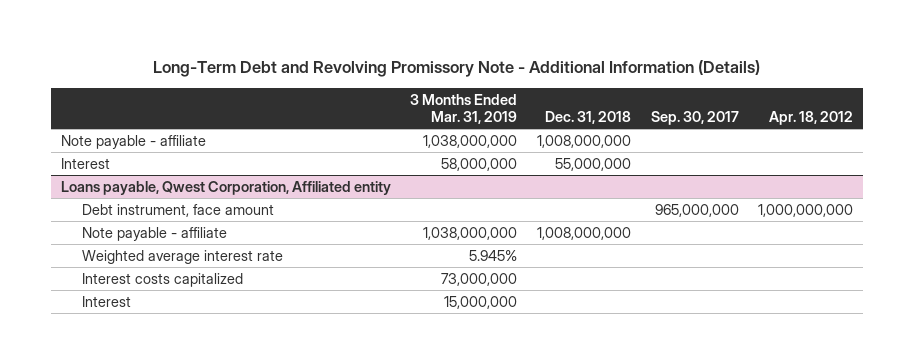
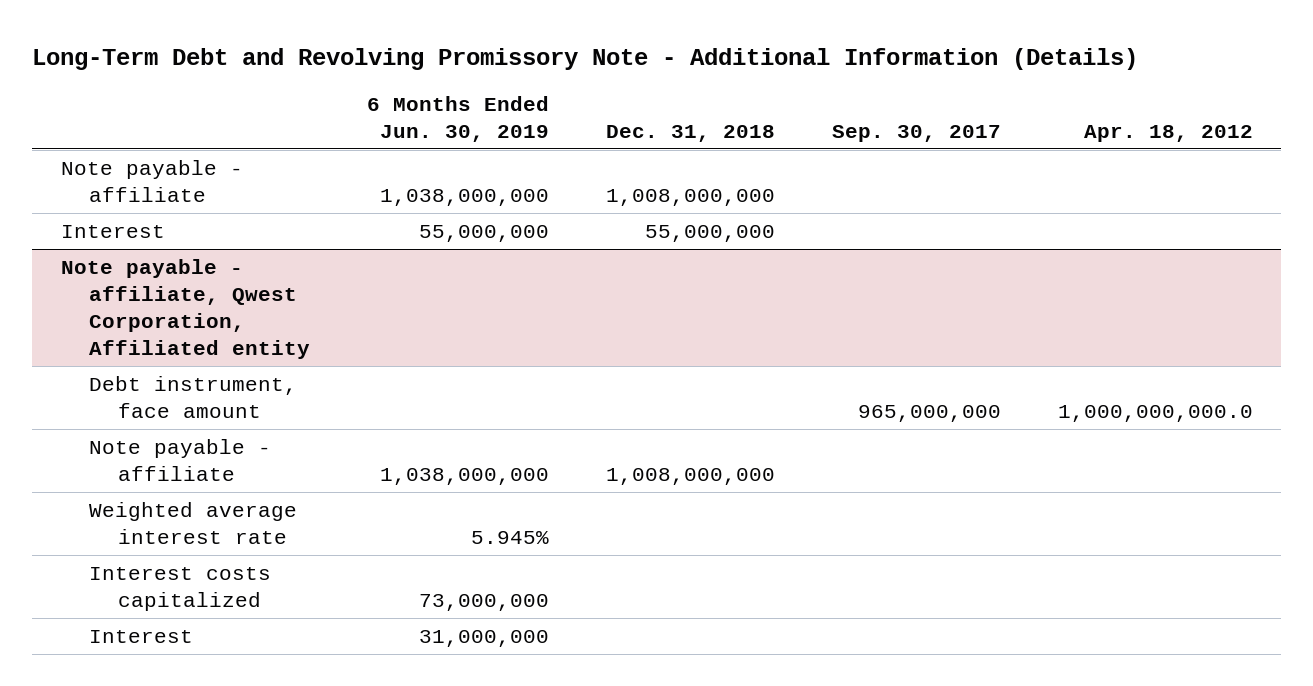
[410,93,518,124] 3 Months Ended Mar. 31, 2019 -> none
none -> [366,95,549,142] 6 Months Ended Jun. 30, 2019
[60,180,391,195] Loans payable, Qwest Corporation, Affiliated entity -> [60,258,311,359] Note payable - affiliate, Qwest Corporation, Affiliated entity
[758,203,854,217] 1,000,000,000 -> [1057,404,1253,422] 1,000,000,000.0

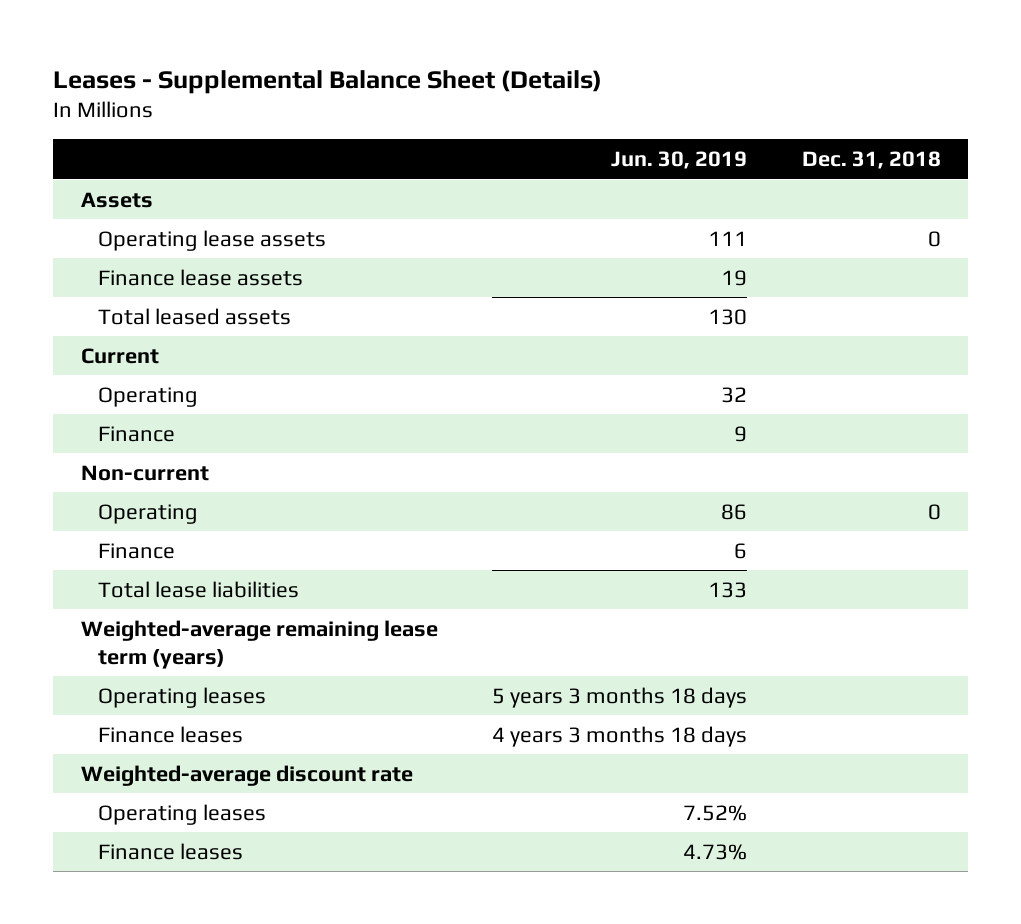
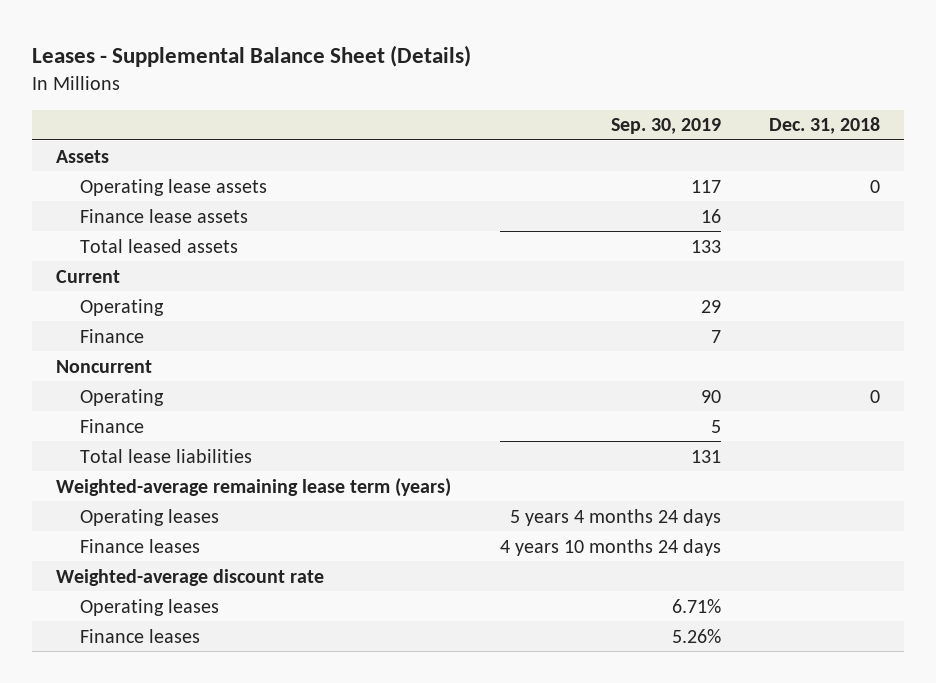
[611,151,748,170] Jun. 30, 2019 -> none
none -> [610,118,721,135] Sep. 30, 2019
[80,464,209,481] Non-current -> [55,359,152,373] Noncurrent

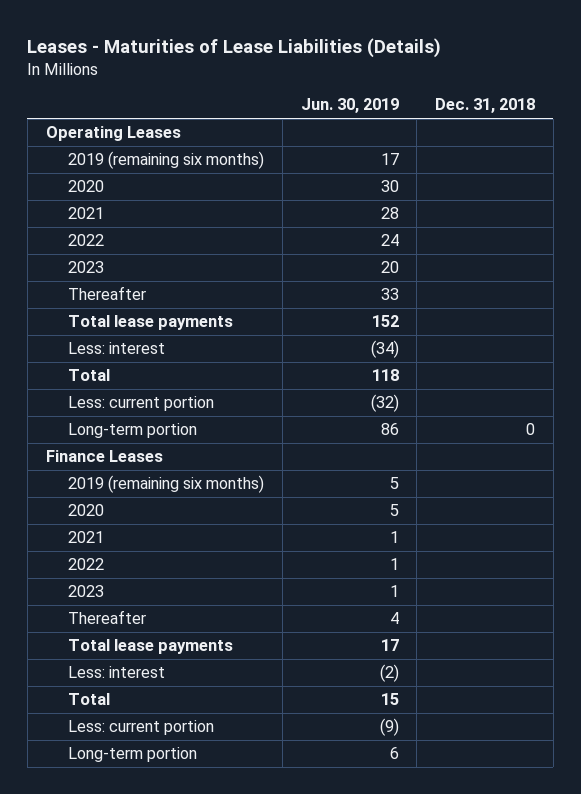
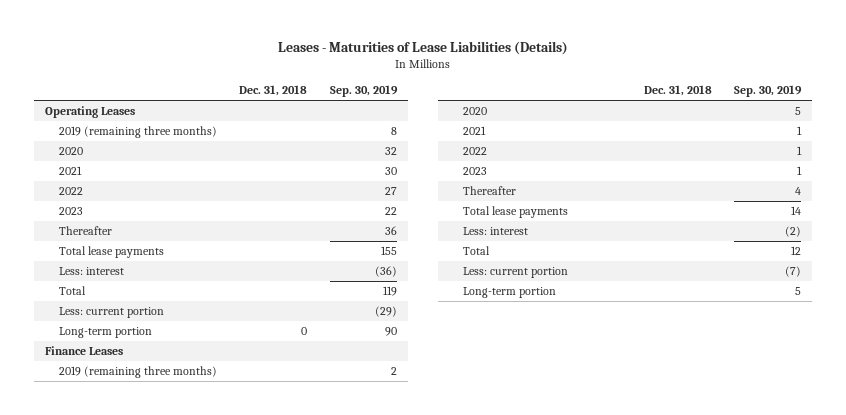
[300,98,399,114] Jun. 30, 2019 -> none
none -> [329,85,398,98] Sep. 30, 2019
[68,151,265,170] 2019 (remaining six months) -> [58,126,217,139] 2019 (remaining three months)
[68,475,265,494] 2019 (remaining six months) -> [58,366,217,379] 2019 (remaining three months)

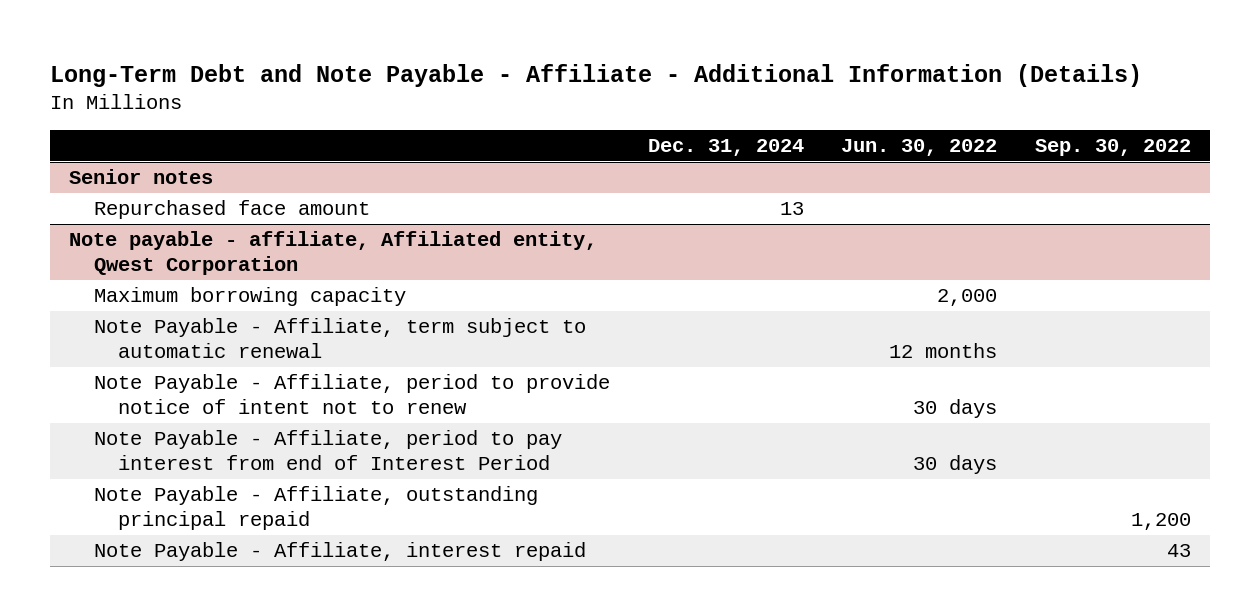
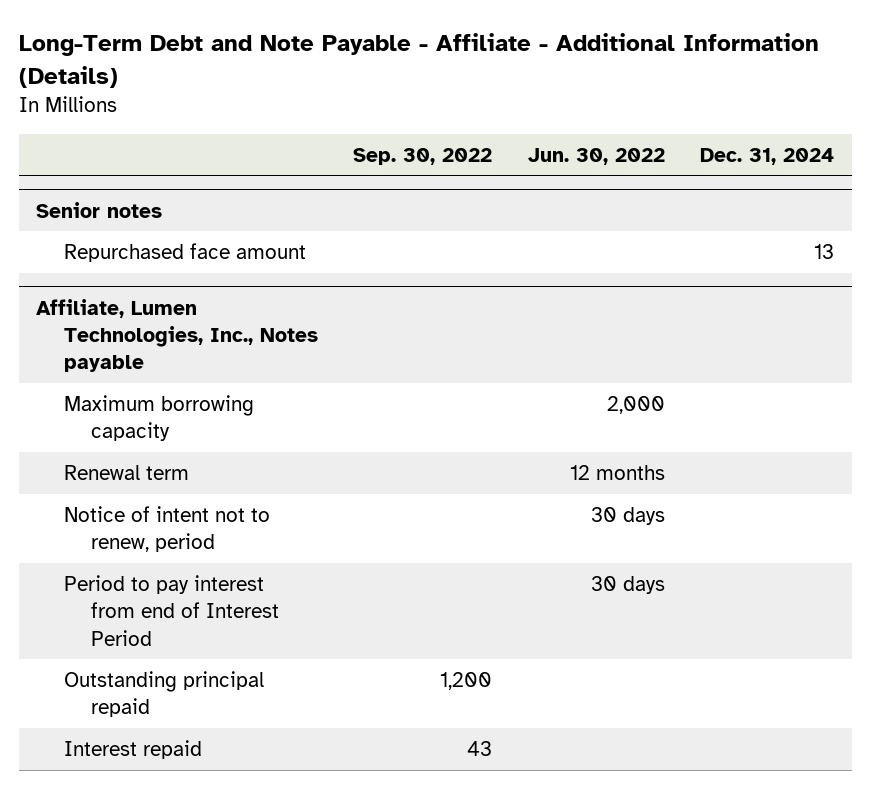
[69,231,598,276] Note payable - affiliate, Affiliated entity, Qwest Corporation -> [36,298,318,373] Affiliate, Lumen Technologies, Inc., Notes payable
[93,318,586,359] Note Payable - Affiliate, term subject to automatic renewal -> [63,465,189,481] Renewal term
[93,374,610,415] Note Payable - Affiliate, period to provide notice of intent not to renew -> [63,506,270,553] Notice of intent not to renew, period
[93,430,562,471] Note Payable - Affiliate, period to pay interest from end of Interest Period -> [63,575,279,646] Period to pay interest from end of Interest Period
[93,486,538,531] Note Payable - Affiliate, outstanding principal repaid -> [63,671,264,718] Outstanding principal repaid
[93,542,586,562] Note Payable - Affiliate, interest repaid -> [63,740,202,760] Interest repaid

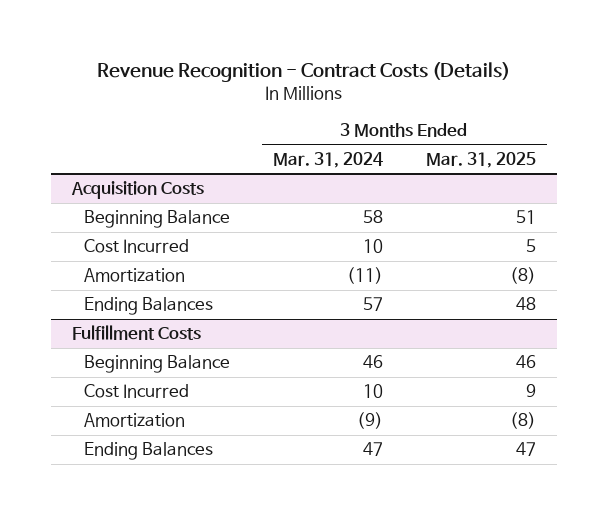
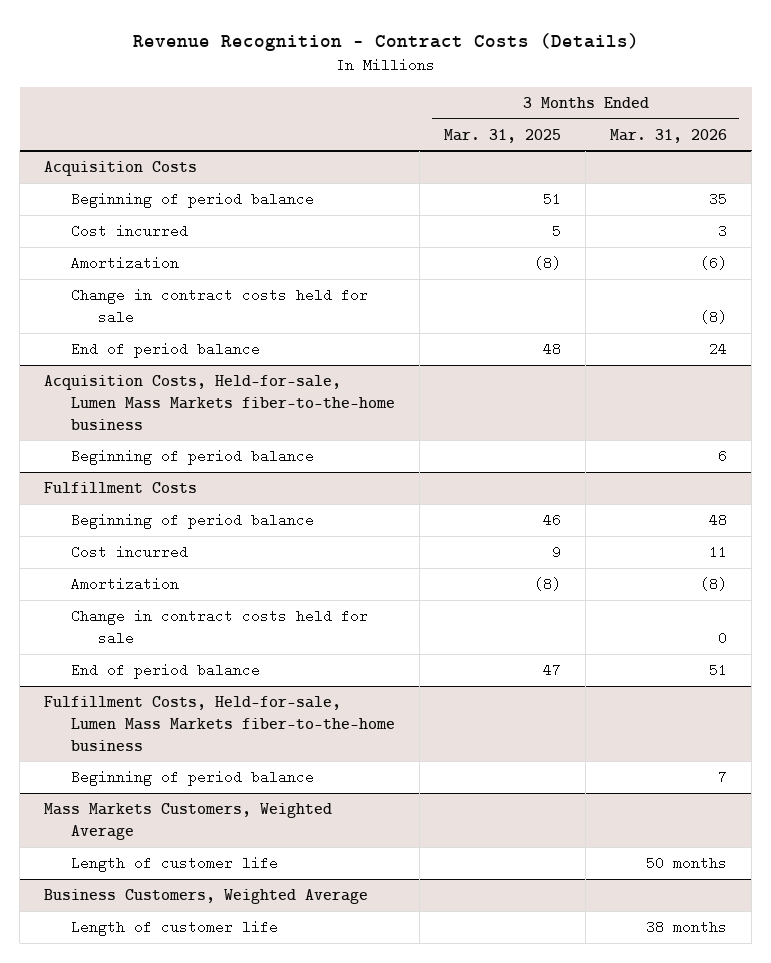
[273,151,384,168] Mar. 31, 2024 -> none
none -> [610,128,728,143] Mar. 31, 2026
[84,210,231,229] Beginning Balance -> [71,192,315,209] Beginning of period balance
[84,239,190,254] Cost Incurred -> [71,224,189,239] Cost incurred
none -> [71,288,369,324] Change in contract costs held for sale
[84,297,214,316] Ending Balances -> [71,342,261,359] End of period balance
none -> [44,375,396,430] Acquisition Costs, Held-for-sale, Lumen Mass Markets fiber-to-the-home business
none -> [71,449,315,466] Beginning of period balance
[84,355,231,374] Beginning Balance -> [71,513,315,530] Beginning of period balance
[84,384,190,399] Cost Incurred -> [71,545,189,560] Cost incurred
none -> [71,609,369,645] Change in contract costs held for sale
[84,442,214,461] Ending Balances -> [71,663,261,680] End of period balance
none -> [44,696,396,751] Fulfillment Costs, Held-for-sale, Lumen Mass Markets fiber-to-the-home business
none -> [71,770,315,787] Beginning of period balance
none -> [44,803,333,840] Mass Markets Customers, Weighted Average
none -> [71,856,279,873] Length of customer life
none -> [44,889,369,905] Business Customers, Weighted Average
none -> [71,920,279,937] Length of customer life

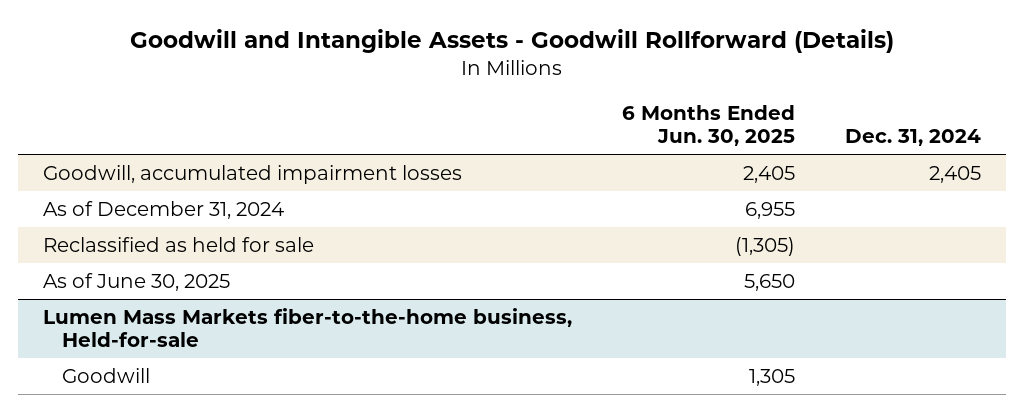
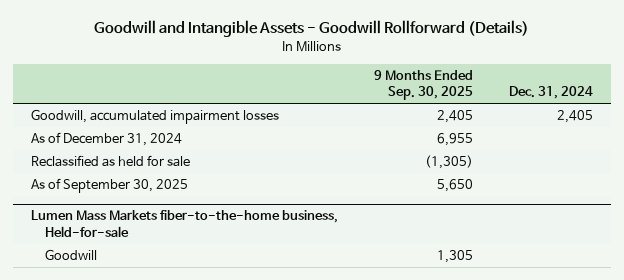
[621,104,795,147] 6 Months Ended Jun. 30, 2025 -> none
none -> [373,69,473,101] 9 Months Ended Sep. 30, 2025
[42,272,230,291] As of June 30, 2025 -> [30,178,188,194] As of September 30, 2025

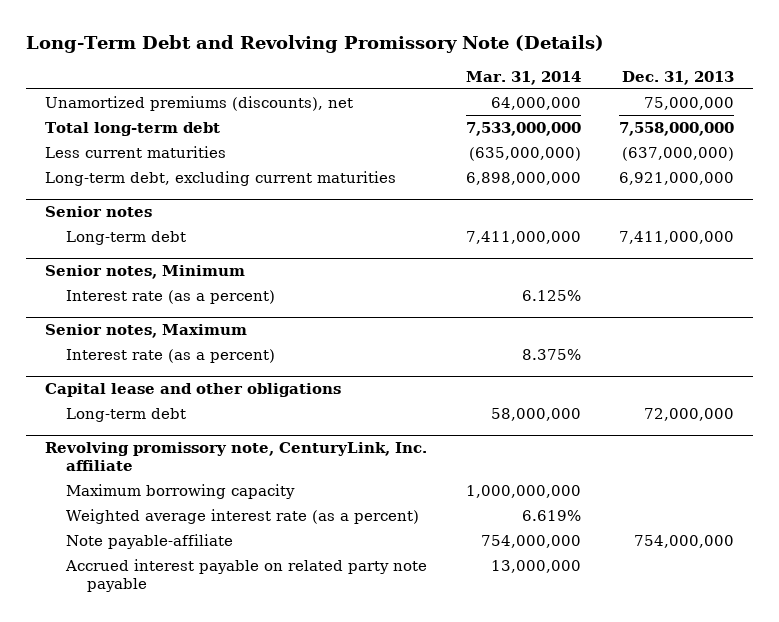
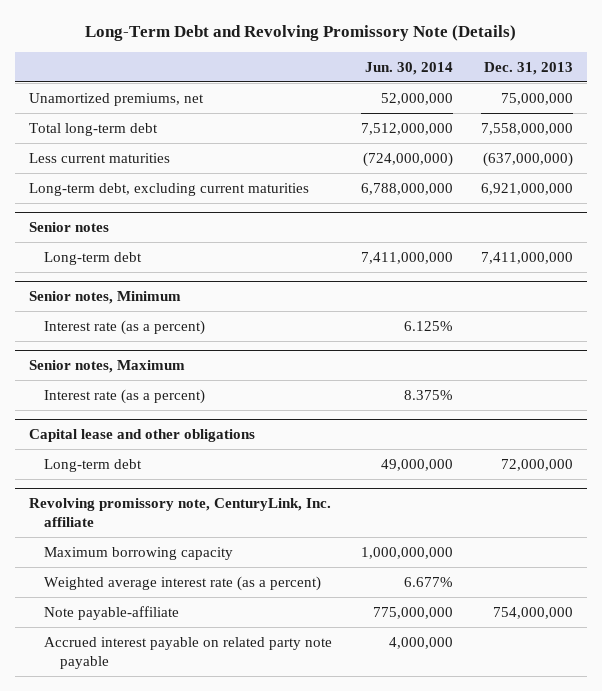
[465,71,581,86] Mar. 31, 2014 -> none
none -> [364,61,453,75] Jun. 30, 2014
[44,95,353,111] Unamortized premiums (discounts), net -> [28,92,204,106] Unamortized premiums, net

